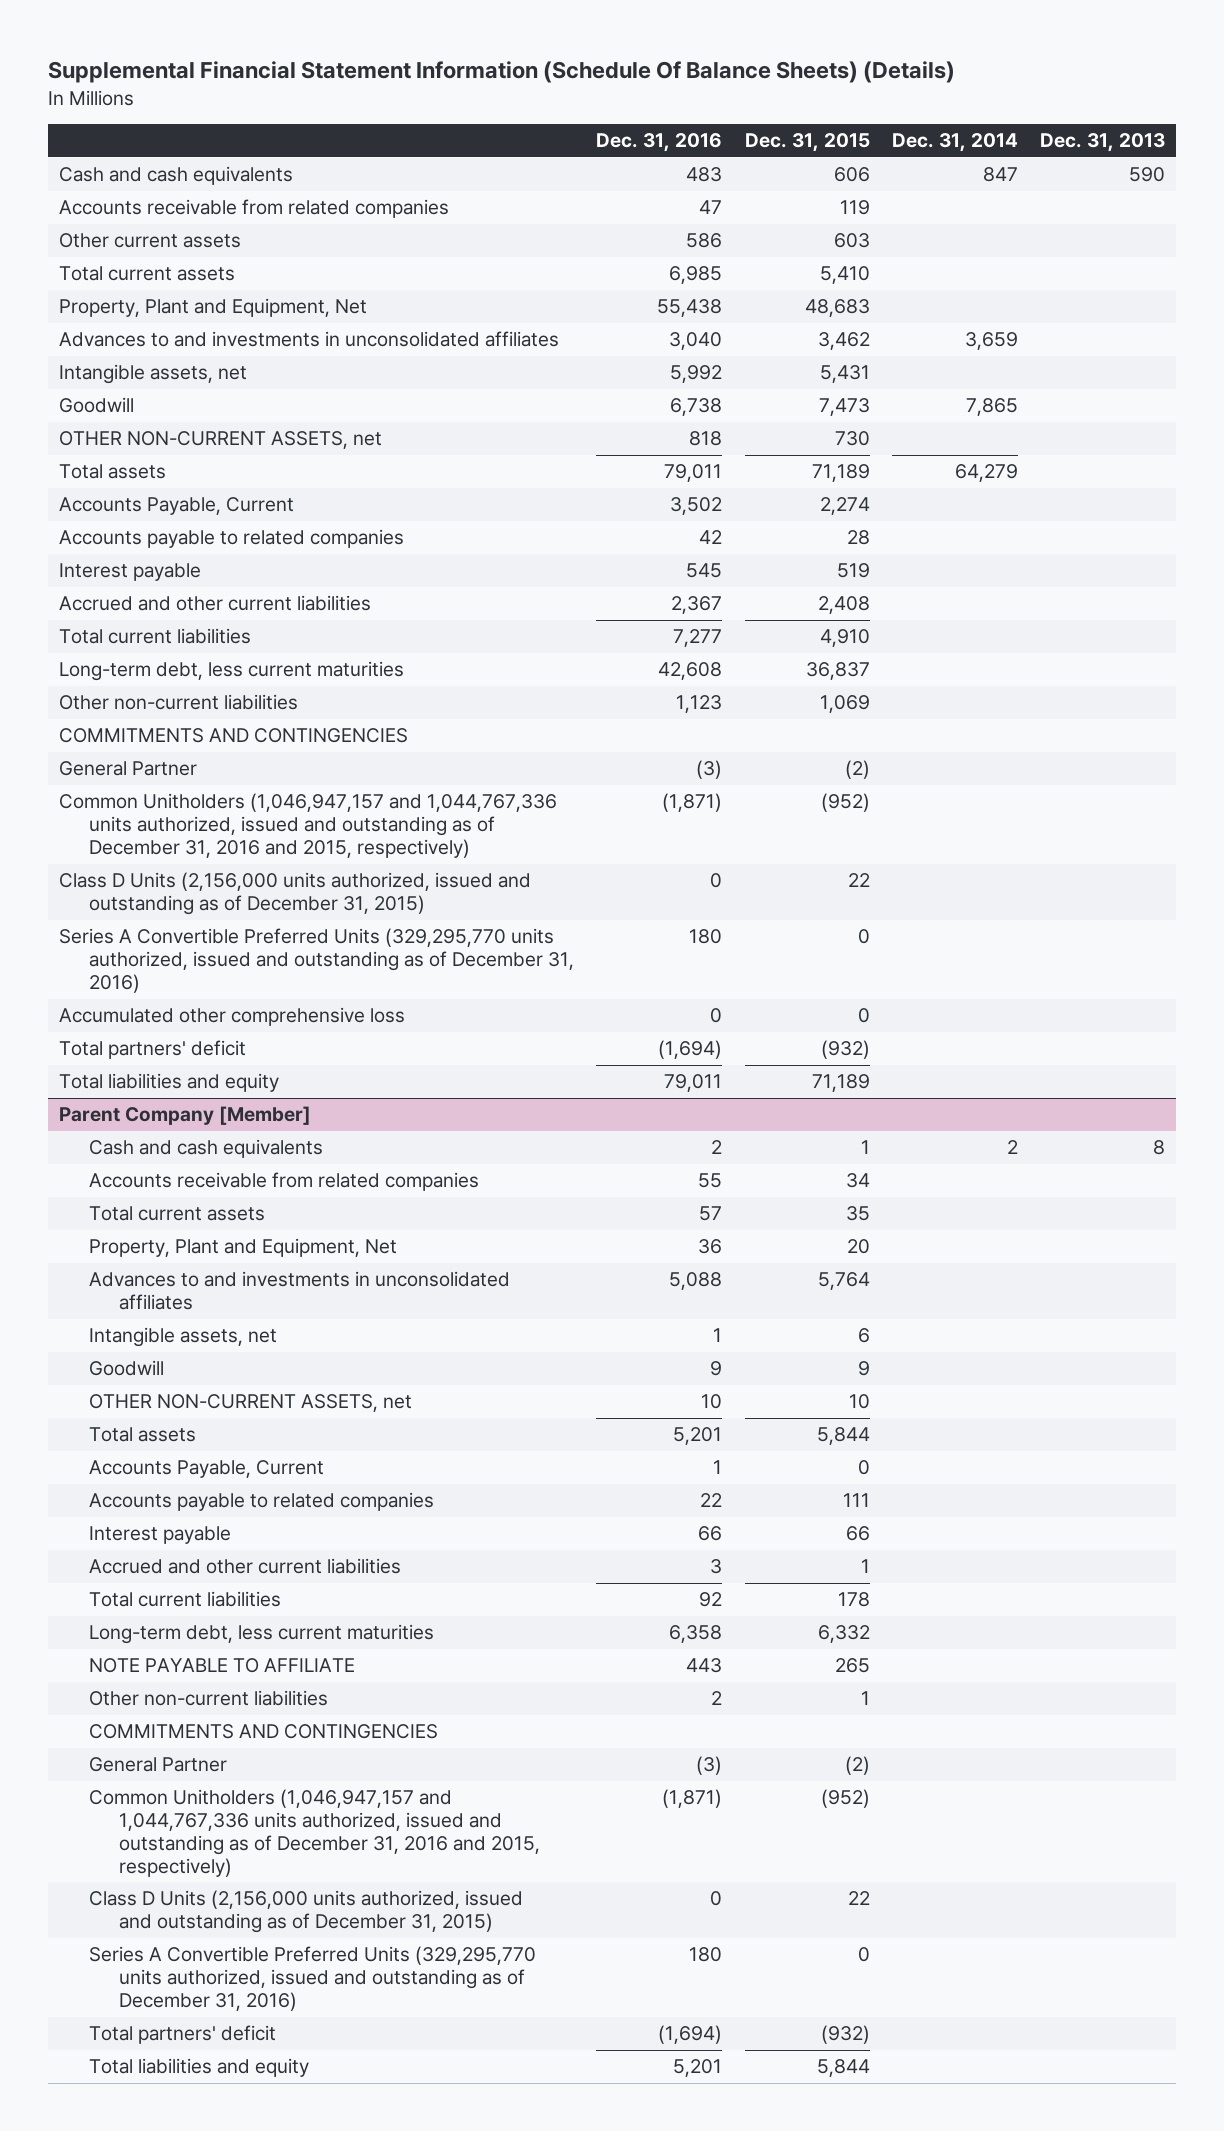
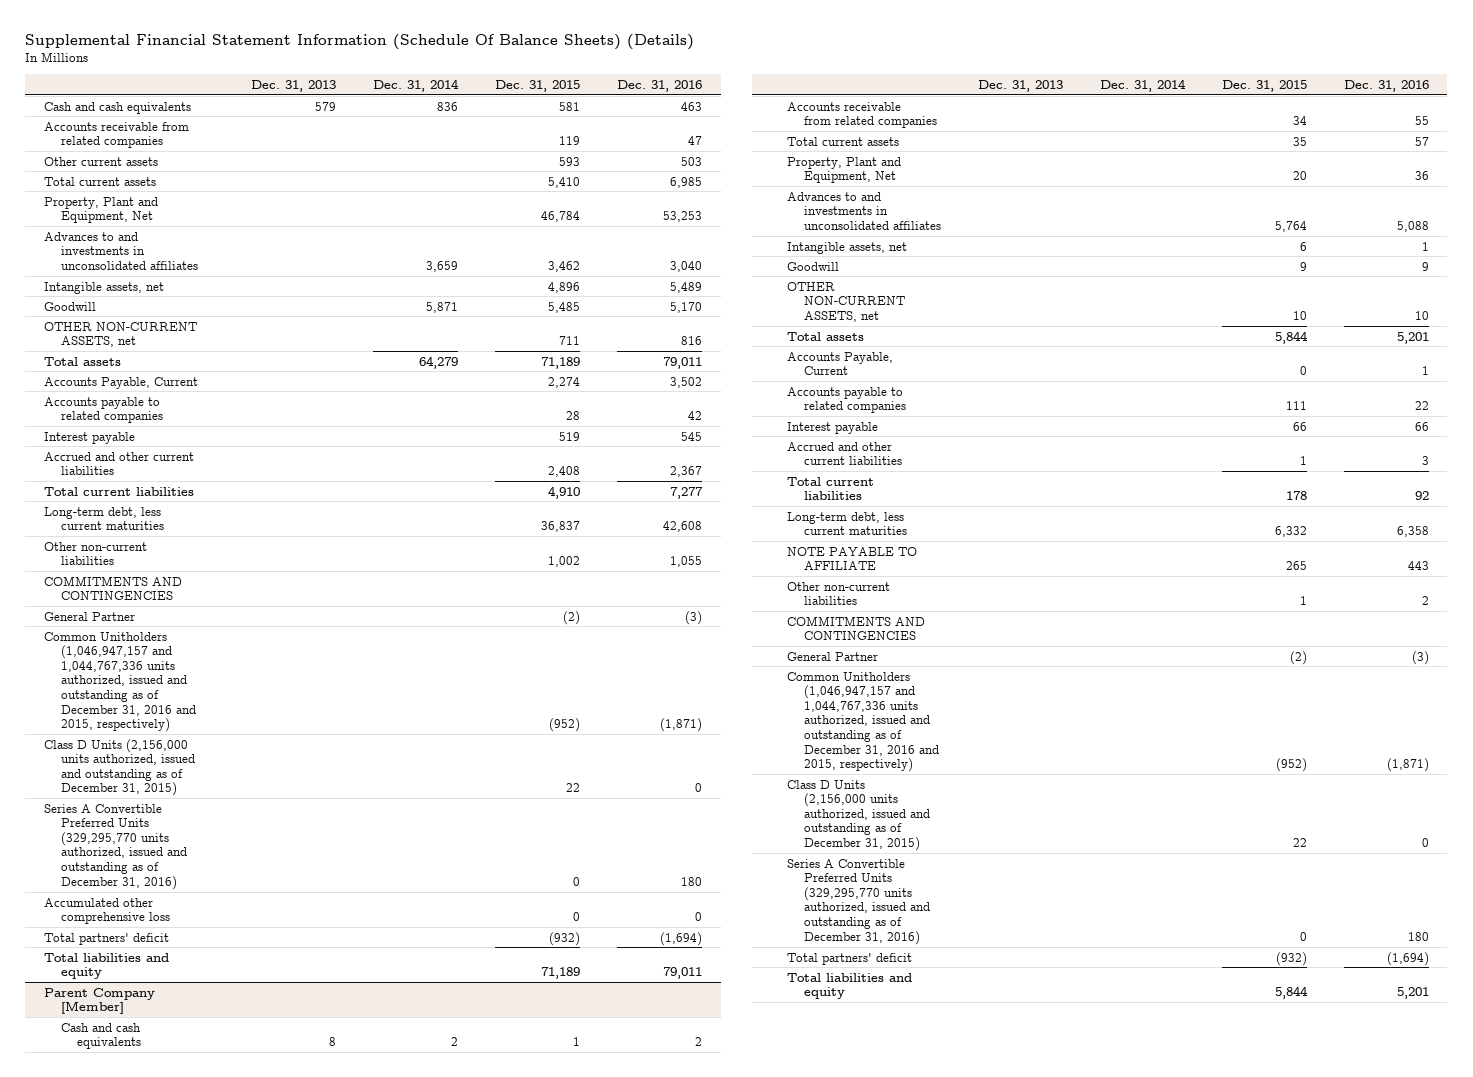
[686,167,723,183] 483 -> [681,101,703,111] 463
[833,167,870,183] 606 -> [559,101,581,111] 581
[982,167,1018,183] 847 -> [437,101,459,111] 836
[1129,167,1166,183] 590 -> [315,101,337,111] 579
[686,233,723,249] 586 -> [681,156,703,166] 503
[833,233,870,249] 603 -> [559,156,581,166] 593
[657,299,723,318] 55,438 -> [663,211,703,223] 53,253
[804,299,870,318] 48,683 -> [541,211,581,223] 46,784
[670,365,723,384] 5,992 -> [670,281,703,293] 5,489
[819,365,870,384] 5,431 -> [548,281,581,293] 4,896
[670,398,723,417] 6,738 -> [670,301,703,313] 5,170
[818,398,870,417] 7,473 -> [548,301,581,313] 5,485
[965,398,1018,417] 7,865 -> [426,301,459,313] 5,871
[689,431,723,447] 818 -> [681,336,703,346] 816
[834,431,870,447] 730 -> [559,336,581,346] 711
[676,695,723,714] 1,123 -> [670,556,703,568] 1,055
[819,695,870,714] 1,069 -> [548,556,581,568] 1,002

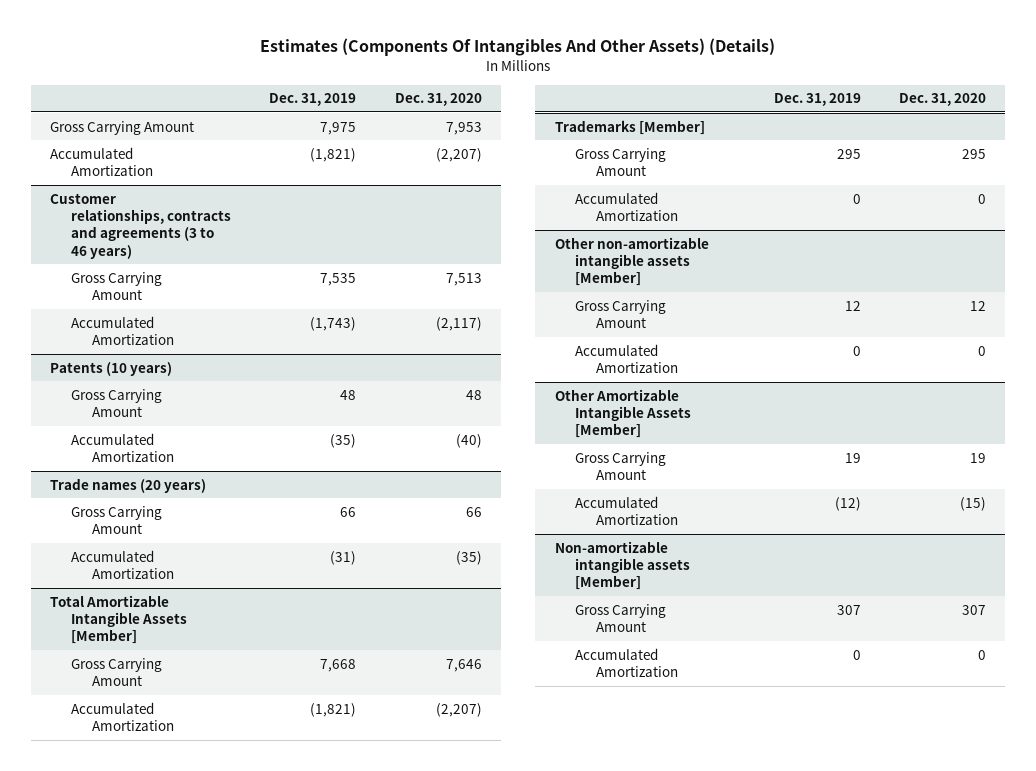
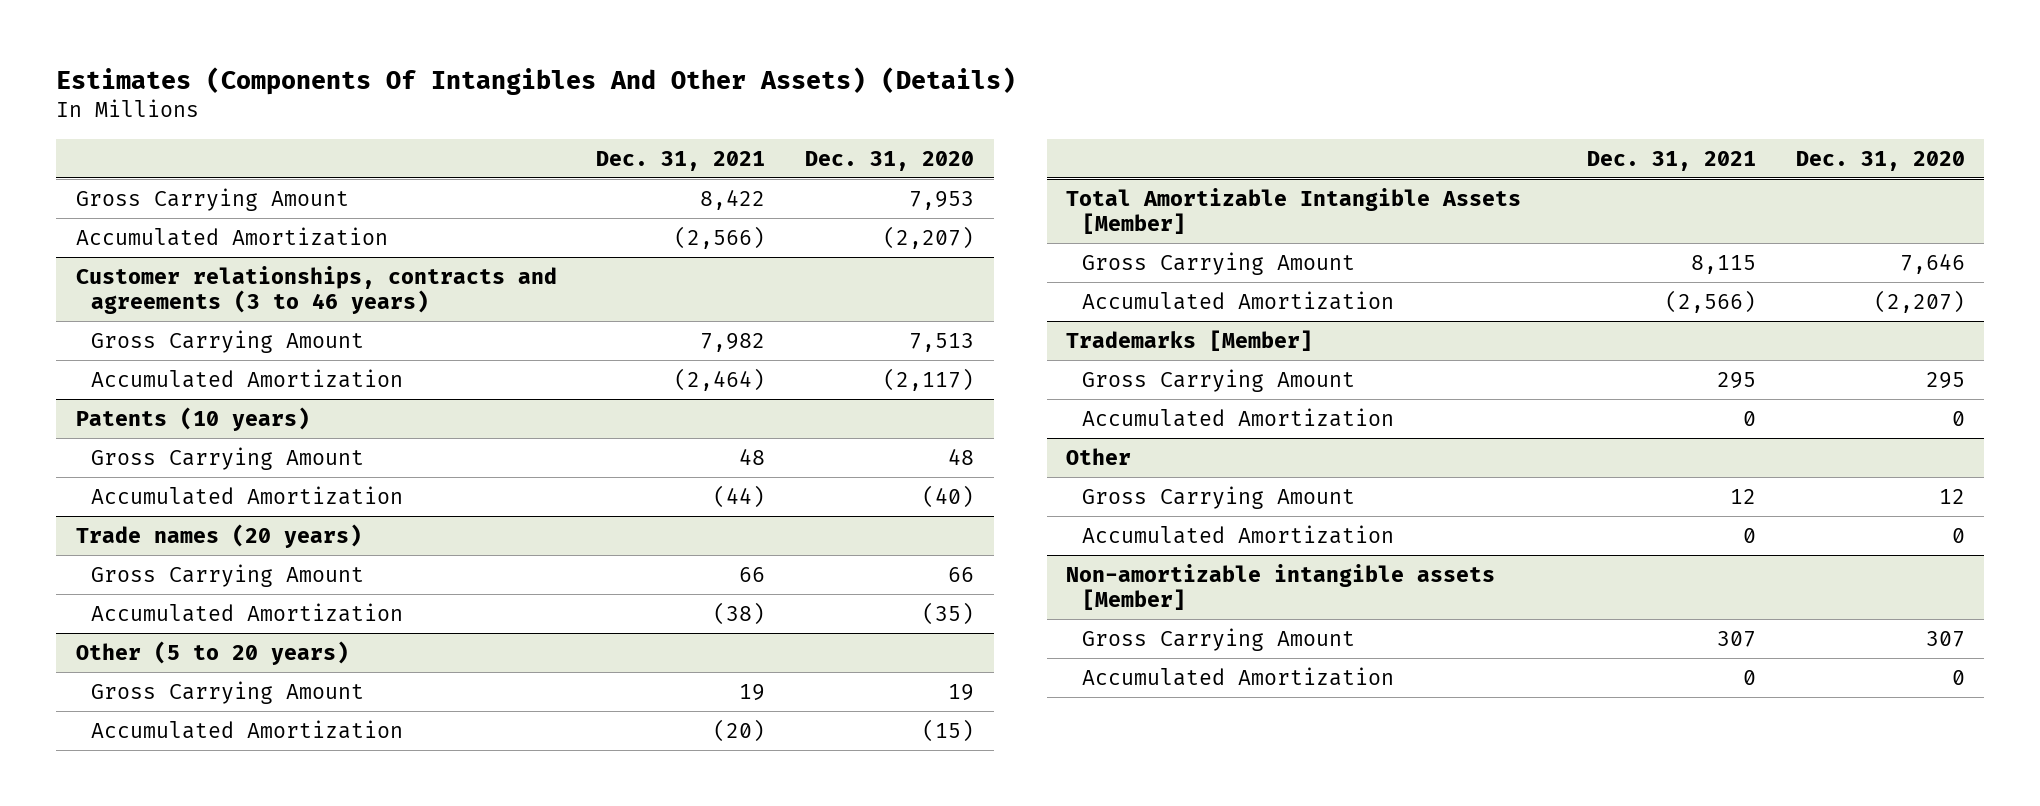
[269,93,357,107] Dec. 31, 2019 -> none
none -> [596,150,766,171] Dec. 31, 2021
none -> [75,641,349,666] Other (5 to 20 years)
none -> [91,681,365,705] Gross Carrying Amount
none -> [91,720,404,740] Accumulated Amortization
[554,236,709,287] Other non-amortizable intangible assets [Member] -> [1066,448,1132,466] Other
[554,388,692,439] Other Amortizable Intangible Assets [Member] -> none
[575,451,667,480] Gross Carrying Amount -> none
[575,495,679,525] Accumulated Amortization -> none

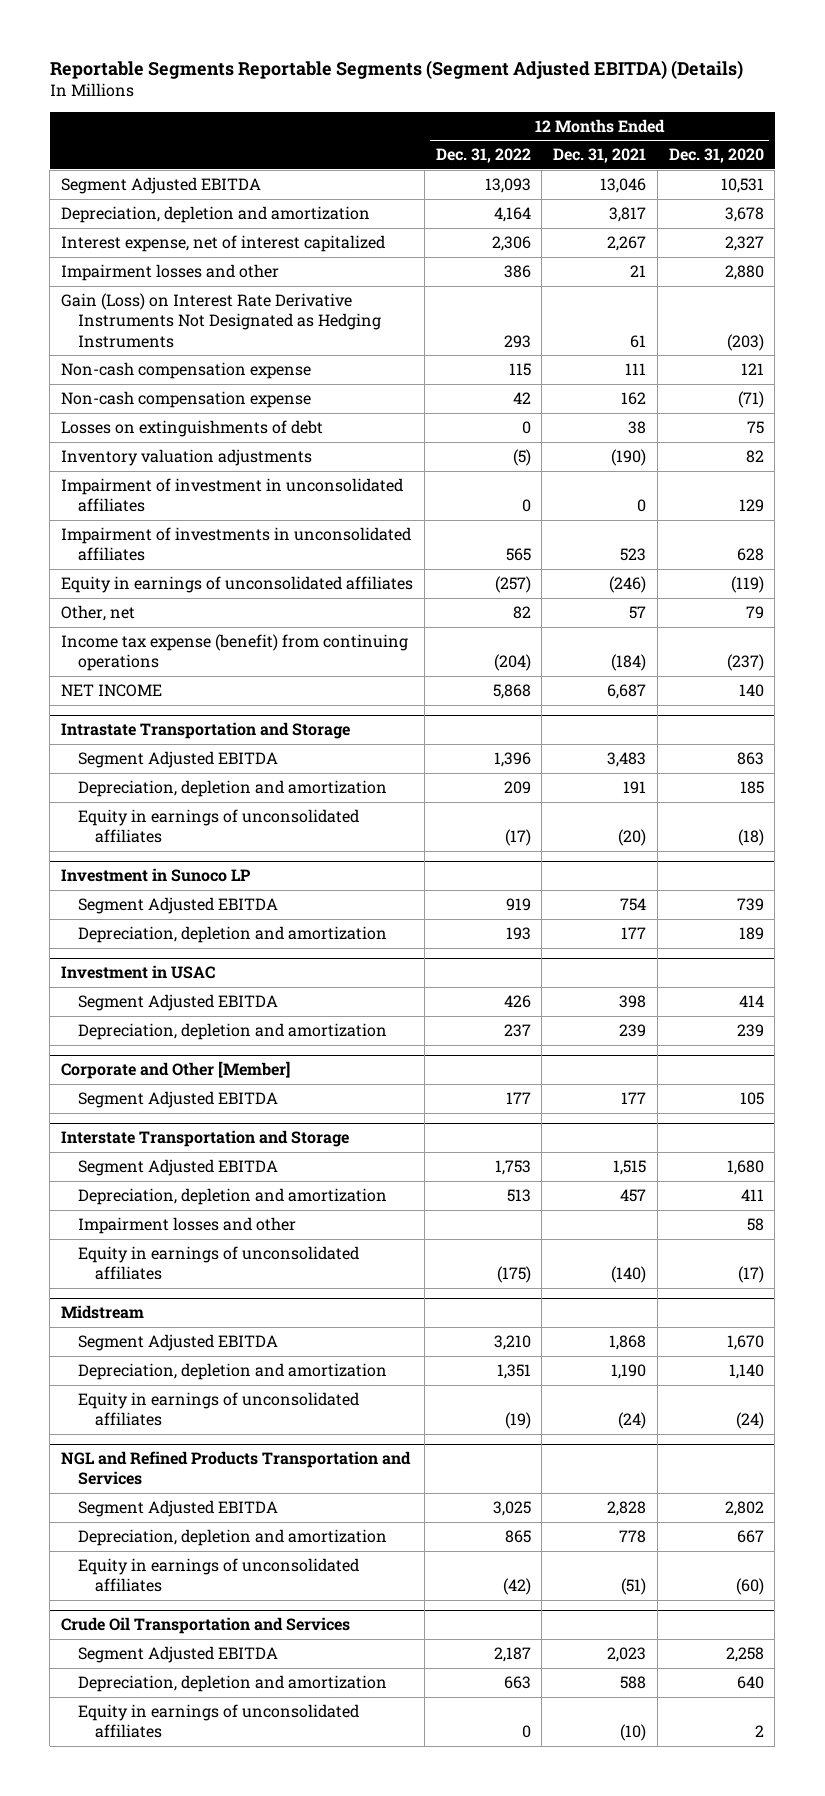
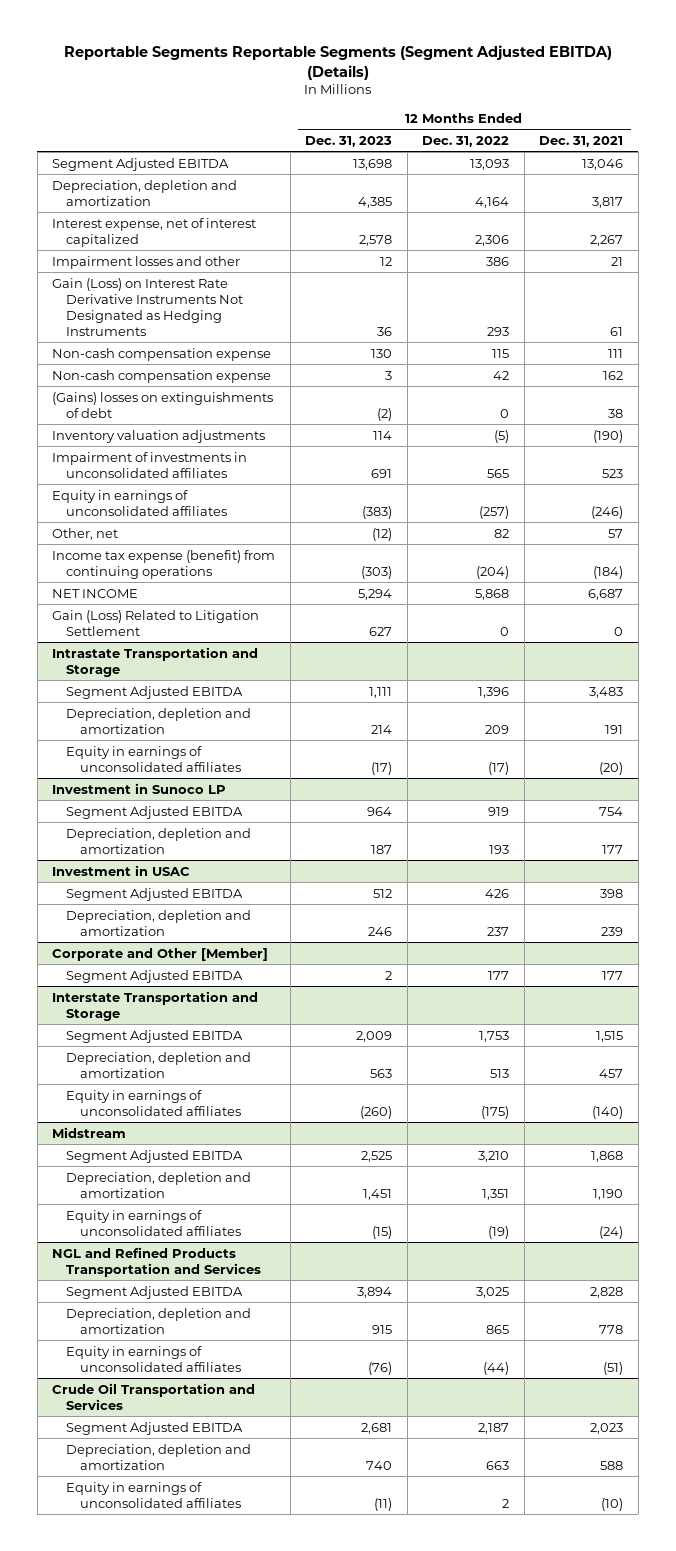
[668,148,764,164] Dec. 31, 2020 -> none
none -> [305,135,393,147] Dec. 31, 2023
[61,420,324,438] Losses on extinguishments of debt -> [52,391,274,418] (Gains) losses on extinguishments of debt
[61,478,404,513] Impairment of investment in unconsolidated affiliates -> none
none -> [52,609,260,636] Gain (Loss) Related to Litigation Settlement
[78,1217,297,1235] Impairment losses and other -> none
[502,1578,531,1596] (42) -> [483,1361,510,1375] (44)
[521,1725,531,1739] 0 -> [502,1498,510,1508] 2

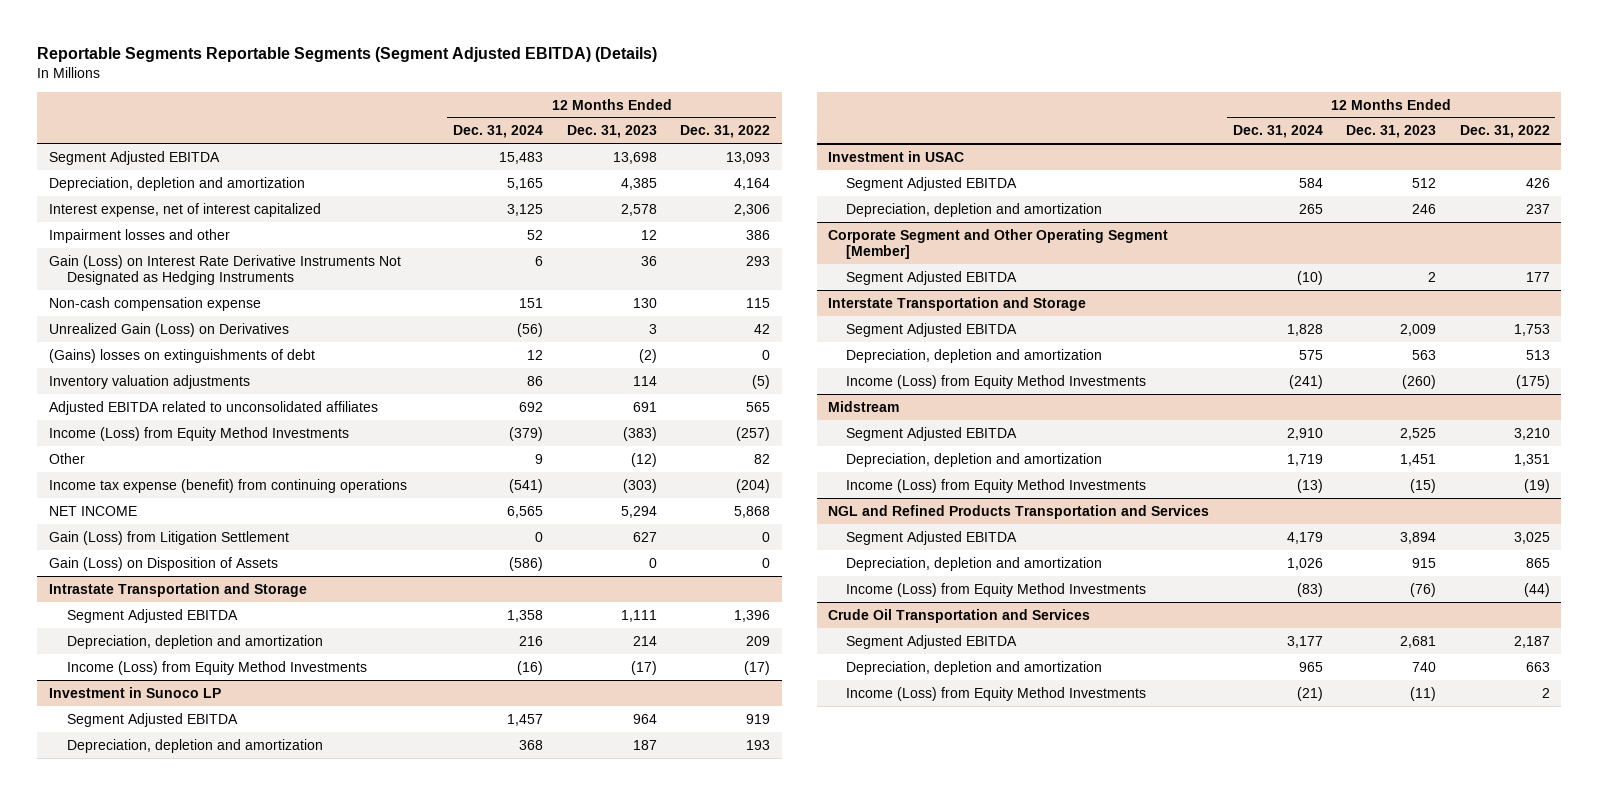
[539,135,624,147] Dec. 31, 2021 -> none
none -> [453,125,544,139] Dec. 31, 2024
[52,369,272,383] Non-cash compensation expense -> [48,322,289,337] Unrealized Gain (Loss) on Derivatives
[52,451,248,478] Impairment of investments in unconsolidated affiliates -> [48,400,378,415] Adjusted EBITDA related to unconsolidated affiliates
[52,489,227,516] Equity in earnings of unconsolidated affiliates -> [48,426,349,441] Income (Loss) from Equity Method Investments
[52,527,119,540] Other, net -> [48,452,85,464] Other
[52,609,260,636] Gain (Loss) Related to Litigation Settlement -> [48,530,289,545] Gain (Loss) from Litigation Settlement
none -> [48,556,278,571] Gain (Loss) on Disposition of Assets
[65,745,241,772] Equity in earnings of unconsolidated affiliates -> [66,660,367,675] Income (Loss) from Equity Method Investments
[52,947,269,961] Corporate and Other [Member] -> [828,228,1169,260] Corporate Segment and Other Operating Segment [Member]
[65,1089,241,1116] Equity in earnings of unconsolidated affiliates -> [846,374,1147,389] Income (Loss) from Equity Method Investments
[65,1209,241,1236] Equity in earnings of unconsolidated affiliates -> [846,478,1147,493] Income (Loss) from Equity Method Investments
[65,1345,241,1372] Equity in earnings of unconsolidated affiliates -> [846,582,1147,597] Income (Loss) from Equity Method Investments
[65,1481,241,1508] Equity in earnings of unconsolidated affiliates -> [846,686,1147,701] Income (Loss) from Equity Method Investments

